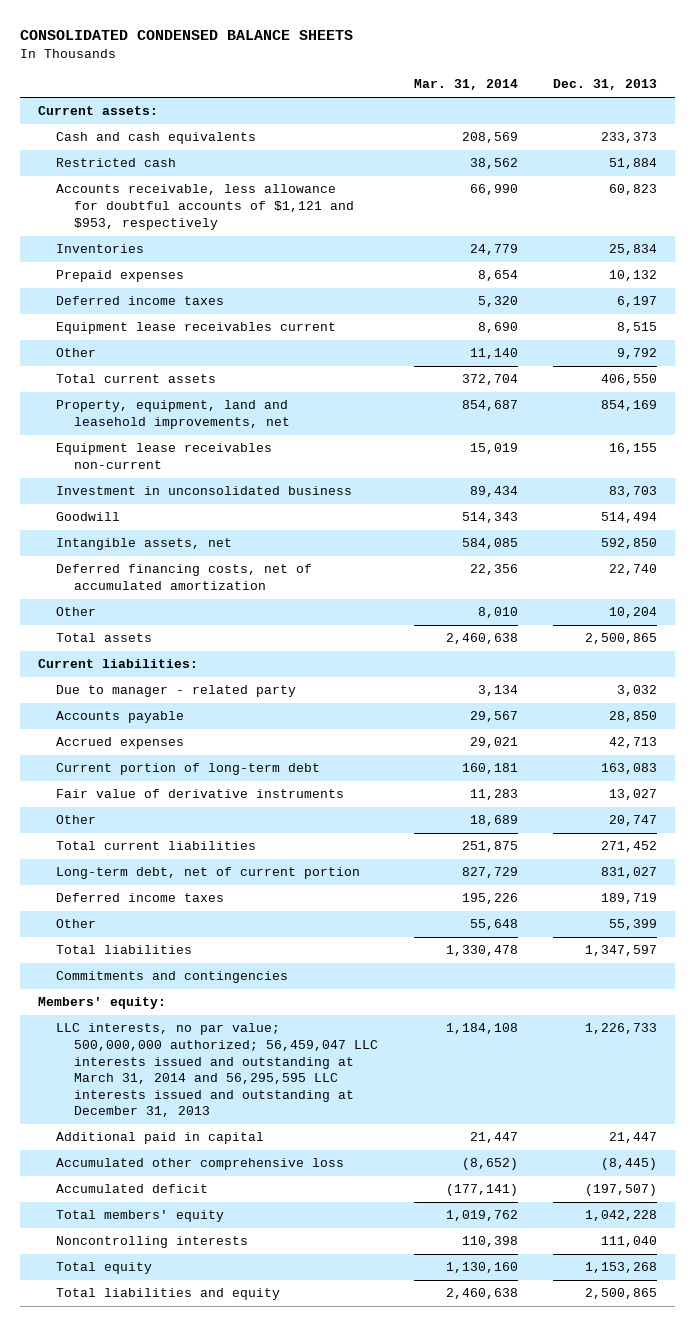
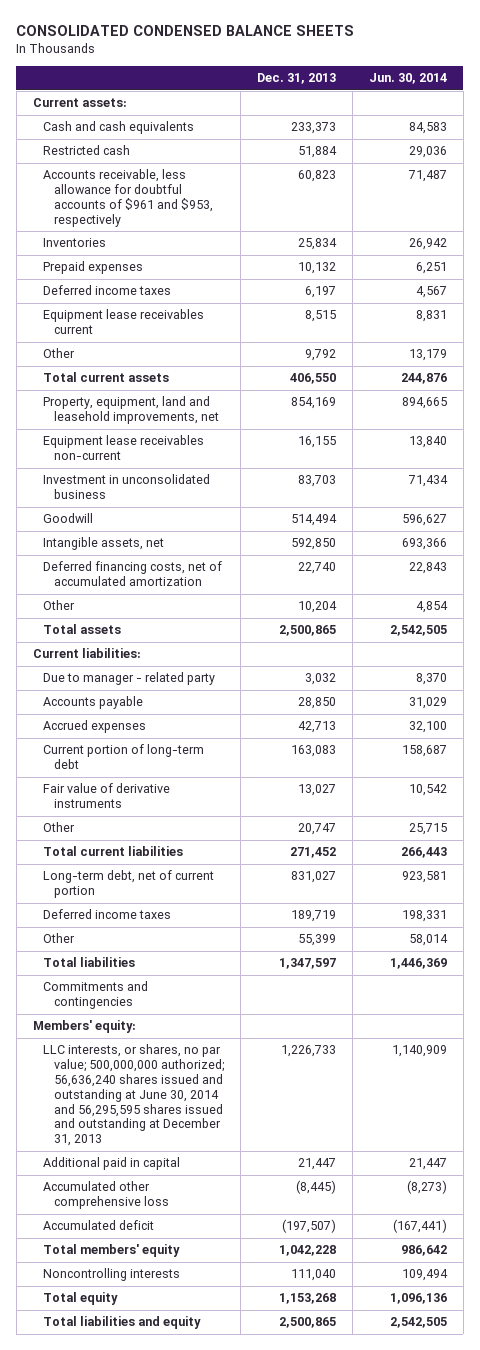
[413,79,518,91] Mar. 31, 2014 -> none
none -> [368,73,447,85] Jun. 30, 2014
[56,184,354,230] Accounts receivable, less allowance for doubtful accounts of $1,121 and $953, respectively -> [43,169,213,227] Accounts receivable, less allowance for doubtful accounts of $961 and $953, respectively
[56,1023,378,1118] LLC interests, no par value; 500,000,000 authorized; 56,459,047 LLC interests issued and outstanding at March 31, 2014 and 56,295,595 LLC interests issued and outstanding at December 31, 2013 -> [43,1044,224,1147] LLC interests, or shares, no par value; 500,000,000 authorized; 56,636,240 shares issued and outstanding at June 30, 2014 and 56,295,595 shares issued and outstanding at December 31, 2013

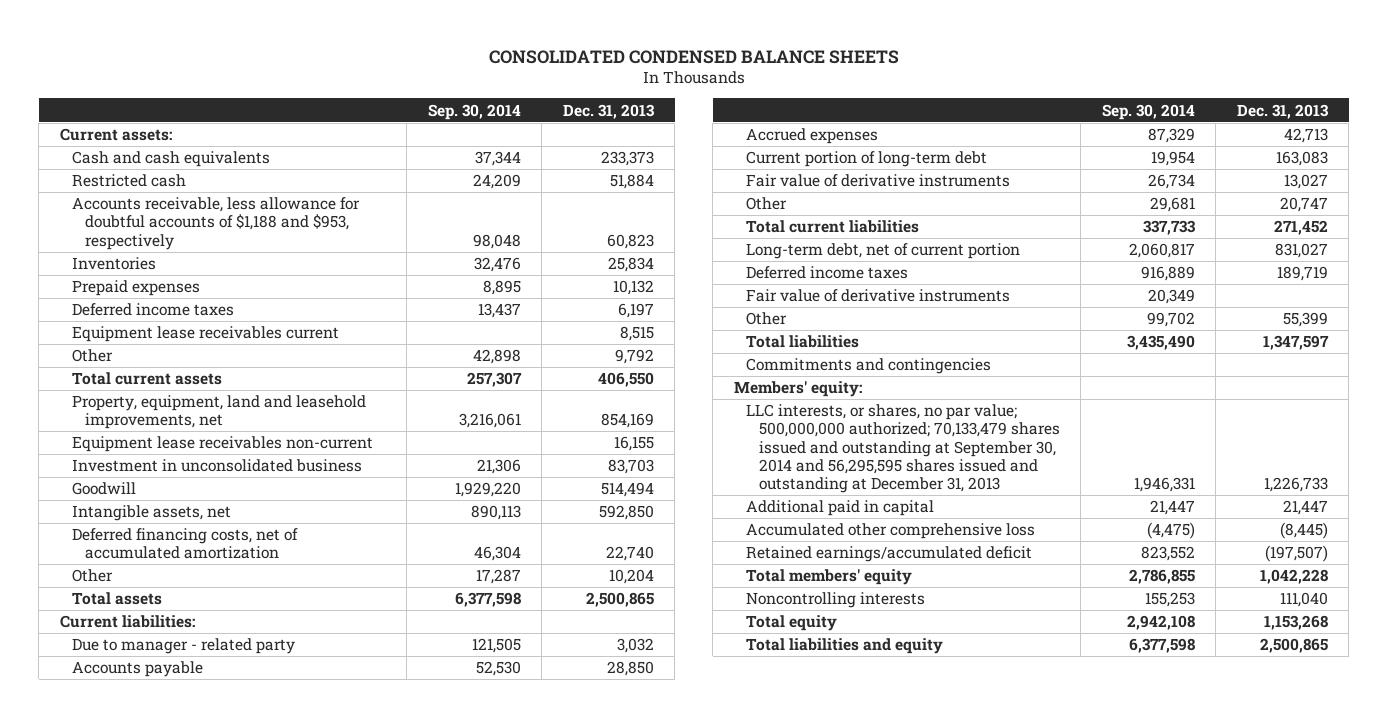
[368,73,447,85] Jun. 30, 2014 -> none
none -> [427,103,521,120] Sep. 30, 2014
[43,169,213,227] Accounts receivable, less allowance for doubtful accounts of $961 and $953, respectively -> [72,197,361,250] Accounts receivable, less allowance for doubtful accounts of $1,188 and $953, respectively
none -> [746,289,1011,303] Fair value of derivative instruments
[43,1044,224,1147] LLC interests, or shares, no par value; 500,000,000 authorized; 56,636,240 shares issued and outstanding at June 30, 2014 and 56,295,595 shares issued and outstanding at December 31, 2013 -> [746,404,1060,494] LLC interests, or shares, no par value; 500,000,000 authorized; 70,133,479 shares issued and outstanding at September 30, 2014 and 56,295,595 shares issued and outstanding at December 31, 2013
[43,1220,155,1231] Accumulated deficit -> [746,546,1033,563] Retained earnings/accumulated deficit

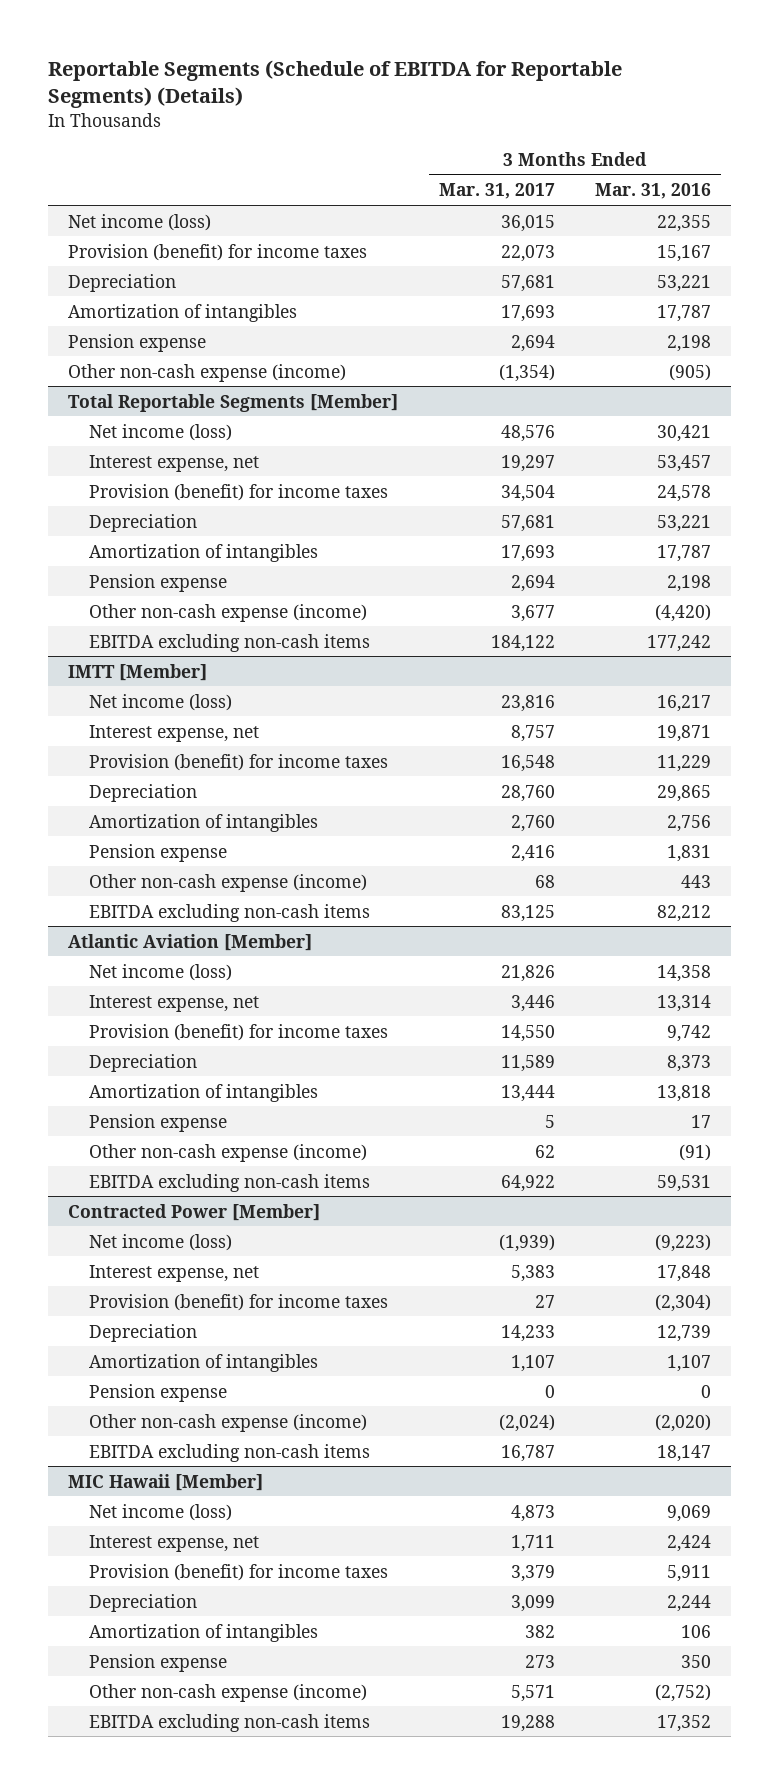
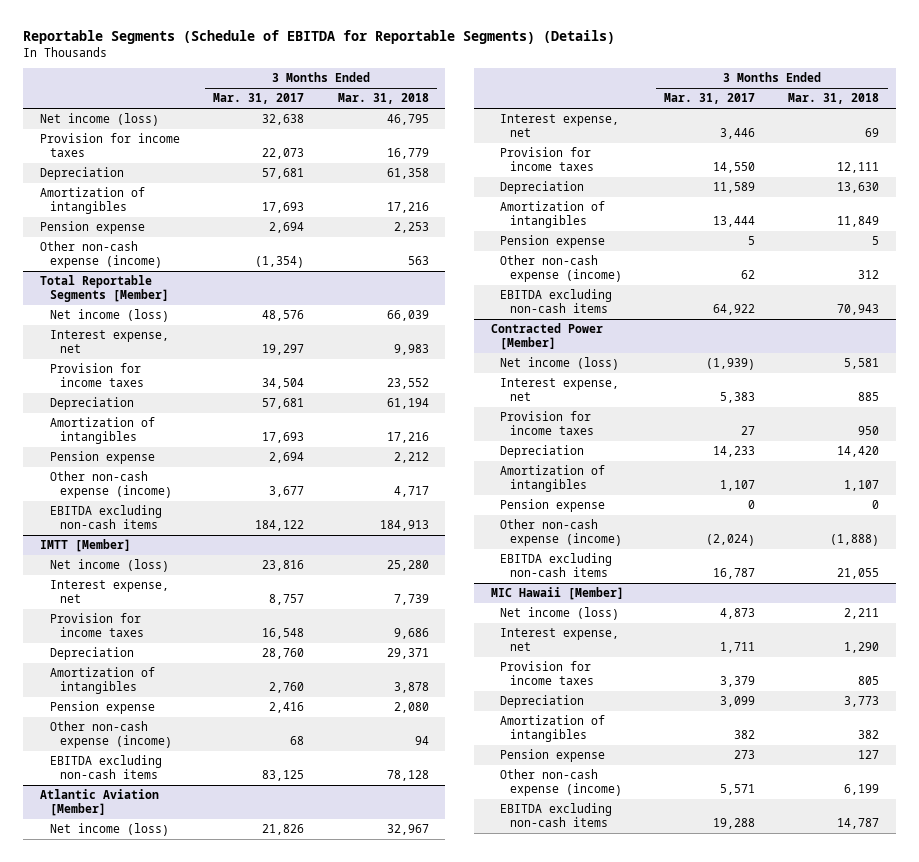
[594,183,711,200] Mar. 31, 2016 -> none
none -> [337,93,429,105] Mar. 31, 2018
[500,214,555,232] 36,015 -> [262,114,305,126] 32,638
[68,243,368,261] Provision (benefit) for income taxes -> [39,133,180,158] Provision for income taxes
[88,483,388,501] Provision (benefit) for income taxes -> [49,363,144,388] Provision for income taxes
[88,753,388,771] Provision (benefit) for income taxes -> [49,613,144,638] Provision for income taxes
[88,1023,388,1041] Provision (benefit) for income taxes -> [500,147,595,172] Provision for income taxes
[88,1293,388,1311] Provision (benefit) for income taxes -> [500,411,595,436] Provision for income taxes
[88,1563,388,1581] Provision (benefit) for income taxes -> [500,661,595,686] Provision for income taxes

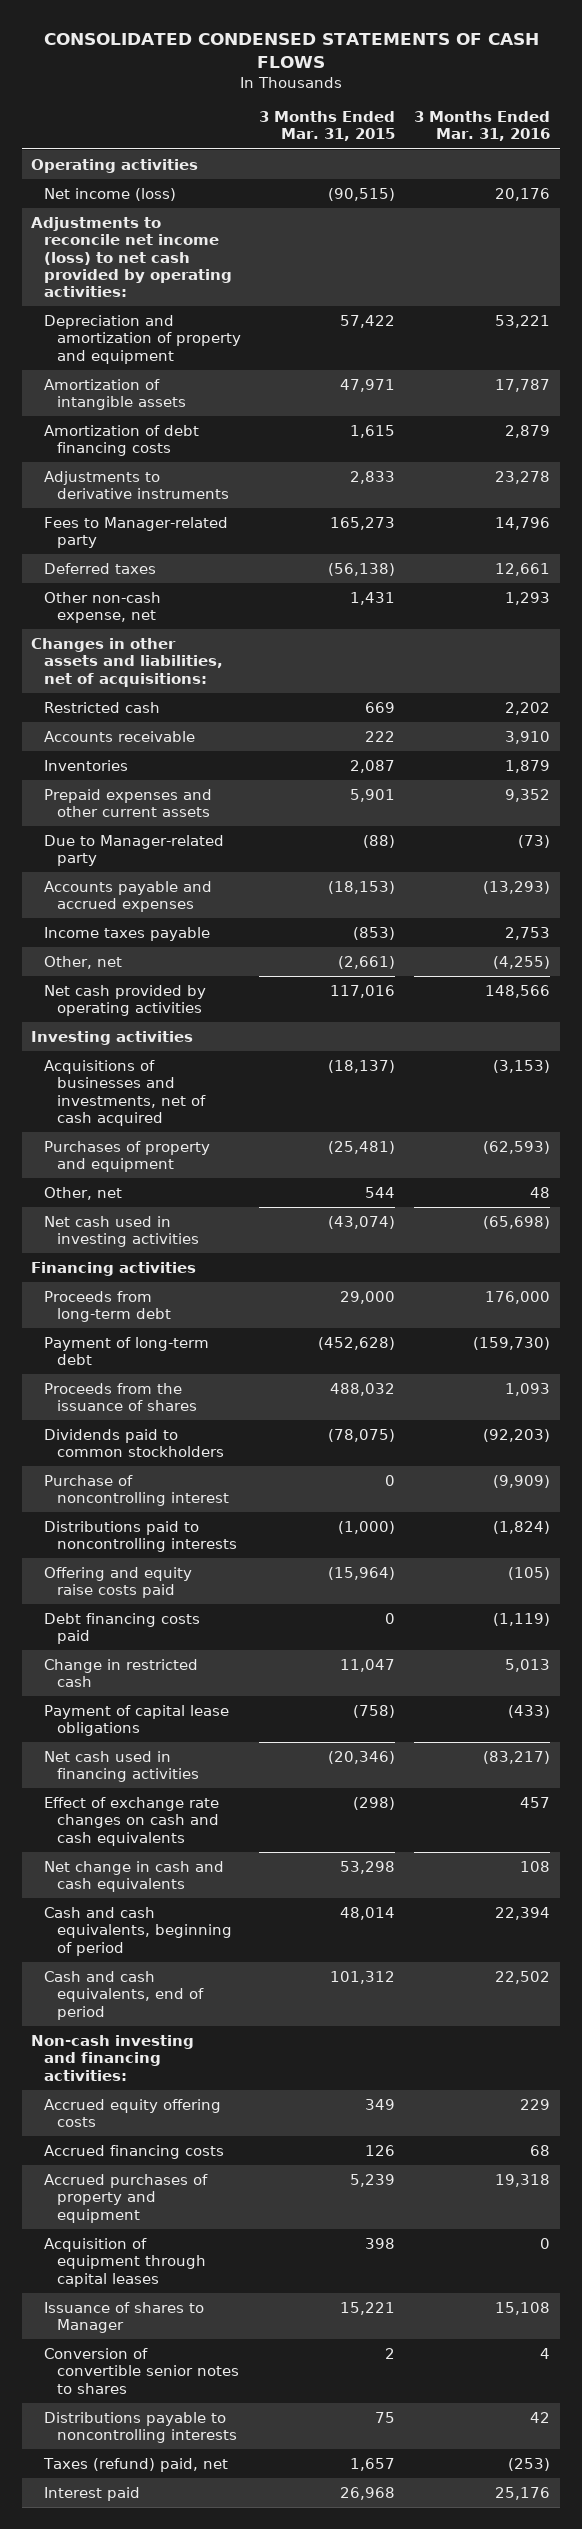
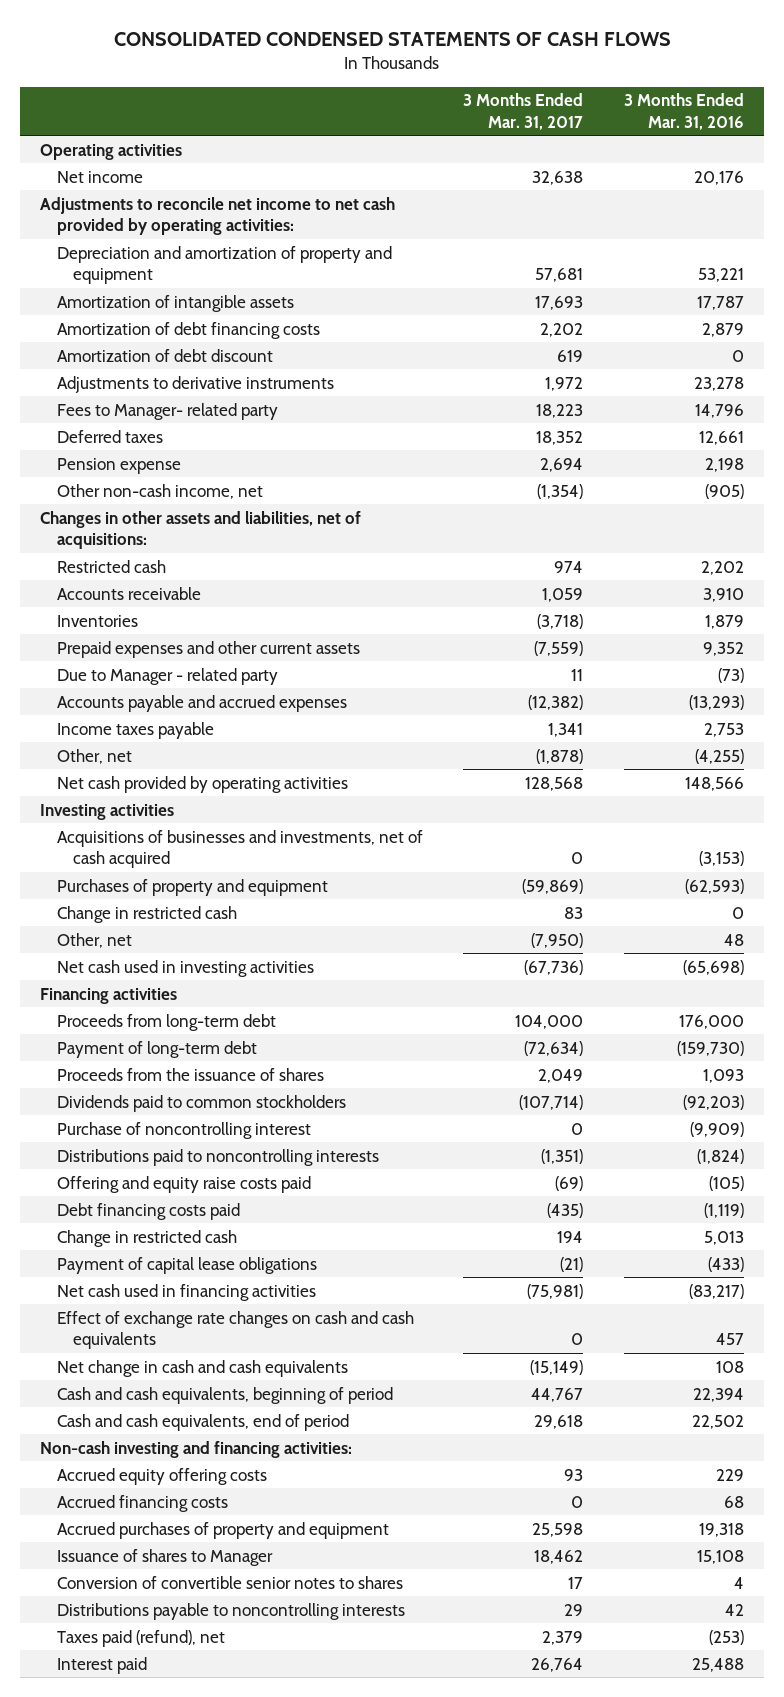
[259,111,396,142] 3 Months Ended Mar. 31, 2015 -> none
none -> [463,93,584,130] 3 Months Ended Mar. 31, 2017
[44,187,177,201] Net income (loss) -> [56,170,143,183] Net income
[31,216,233,298] Adjustments to reconcile net income (loss) to net cash provided by operating activities: -> [39,196,395,235] Adjustments to reconcile net income to net cash provided by operating activities:
none -> [56,348,273,362] Amortization of debt discount
[44,516,229,549] Fees to Manager-related party -> [56,402,278,420] Fees to Manager- related party
none -> [56,457,181,474] Pension expense
[44,591,162,624] Other non-cash expense, net -> [56,483,263,499] Other non-cash income, net
[505,591,551,605] 1,293 -> [704,483,744,499] (905)
[44,834,225,867] Due to Manager-related party -> [56,667,278,685] Due to Manager - related party
none -> [56,905,237,923] Change in restricted cash
[44,2237,206,2287] Acquisition of equipment through capital leases -> none
[43,2457,229,2472] Taxes (refund) paid, net -> [56,1629,225,1647] Taxes paid (refund), net
[495,2486,551,2500] 25,176 -> [691,1657,744,1672] 25,488

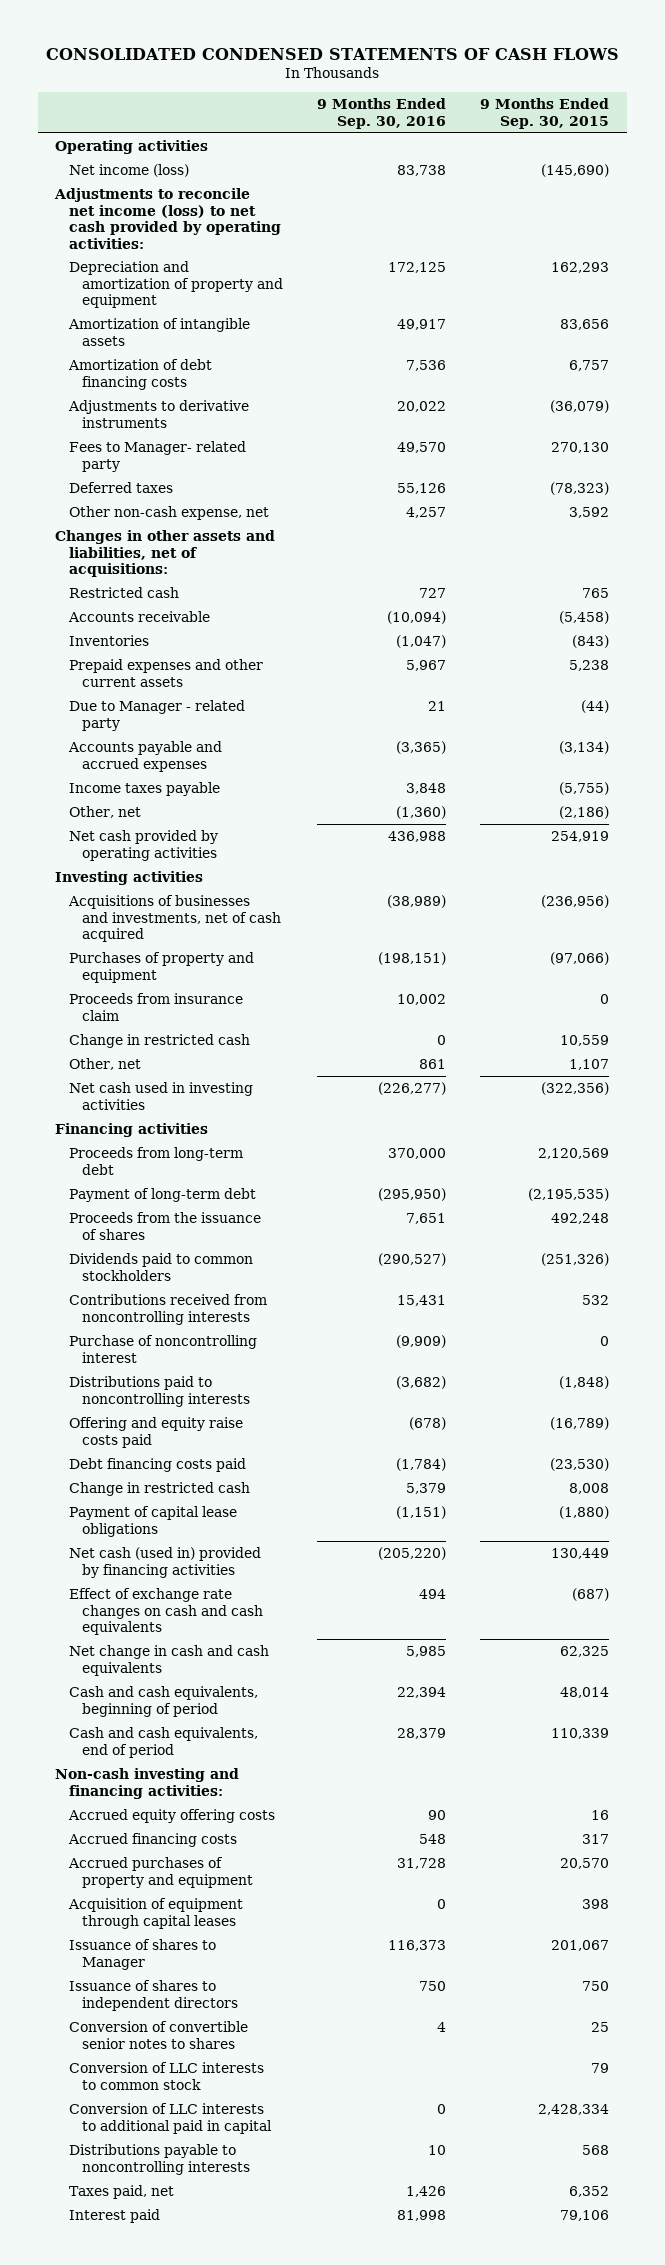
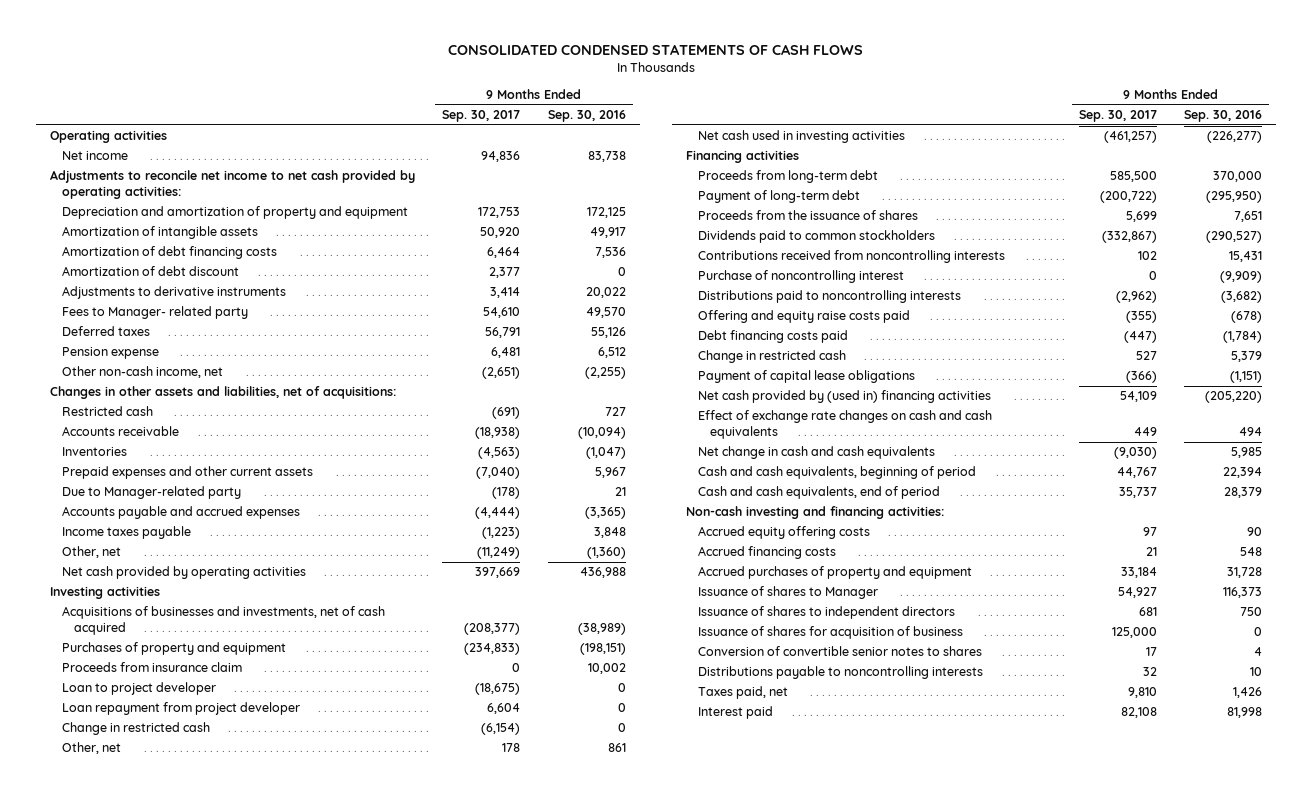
[480,98,610,129] 9 Months Ended Sep. 30, 2015 -> none
none -> [442,110,521,123] Sep. 30, 2017
[68,164,189,178] Net income (loss) -> [61,151,128,161] Net income
[54,188,281,249] Adjustments to reconcile net income (loss) to net cash provided by operating activities: -> [49,170,415,200] Adjustments to reconcile net income to net cash provided by operating activities:
none -> [61,266,239,277] Amortization of debt discount
none -> [61,347,159,360] Pension expense
[68,506,269,521] Other non-cash expense, net -> [61,366,223,379] Other non-cash income, net
[406,507,447,519] 4,257 -> [585,367,627,380] (2,255)
[68,700,245,731] Due to Manager - related party -> [61,486,241,500] Due to Manager-related party
none -> [61,682,216,696] Loan to project developer
none -> [61,702,300,716] Loan repayment from project developer
[68,1547,261,1578] Net cash (used in) provided by financing activities -> [697,390,991,404] Net cash provided by (used in) financing activities
[67,1898,243,1929] Acquisition of equipment through capital leases -> none
none -> [697,626,963,640] Issuance of shares for acquisition of business
[68,2062,264,2090] Conversion of LLC interests to common stock -> none
[68,2103,273,2134] Conversion of LLC interests to additional paid in capital -> none

